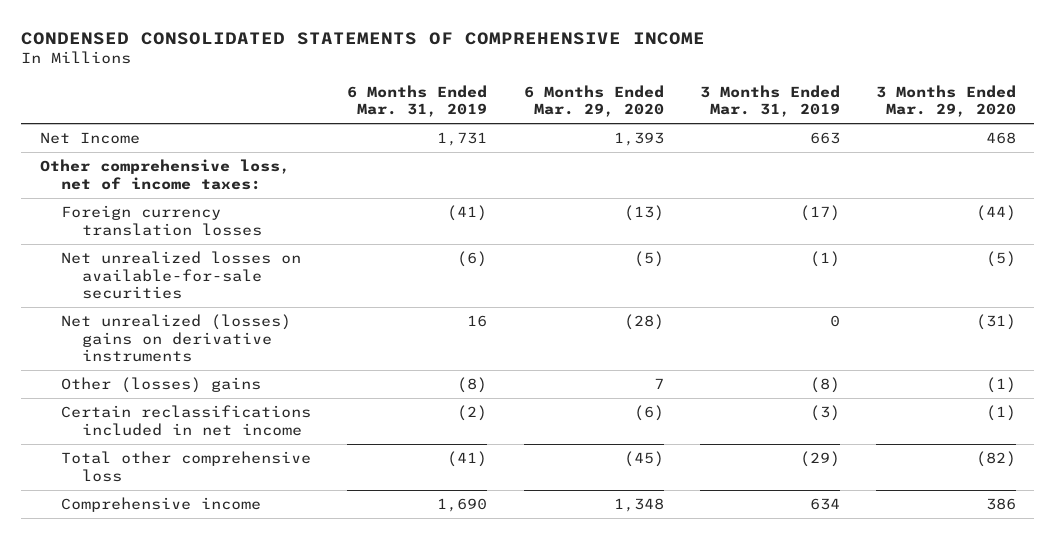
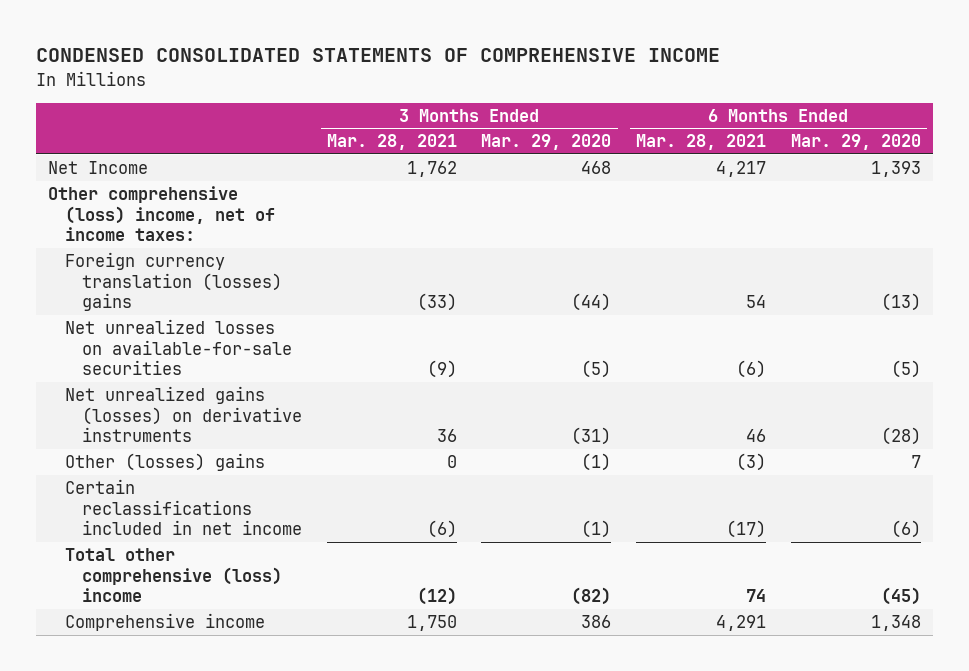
[347,84,488,118] 6 Months Ended Mar. 31, 2019 -> none
[699,84,840,118] 3 Months Ended Mar. 31, 2019 -> none
none -> [326,134,457,151] Mar. 28, 2021
none -> [636,134,767,151] Mar. 28, 2021
[39,159,290,190] Other comprehensive loss, net of income taxes: -> [48,186,276,241] Other comprehensive (loss) income, net of income taxes:
[61,205,263,236] Foreign currency translation losses -> [65,252,283,311] Foreign currency translation (losses) gains
[61,314,292,362] Net unrealized (losses) gains on derivative instruments -> [65,386,303,442] Net unrealized gains (losses) on derivative instruments
[61,451,312,482] Total other comprehensive loss -> [65,548,283,602] Total other comprehensive (loss) income

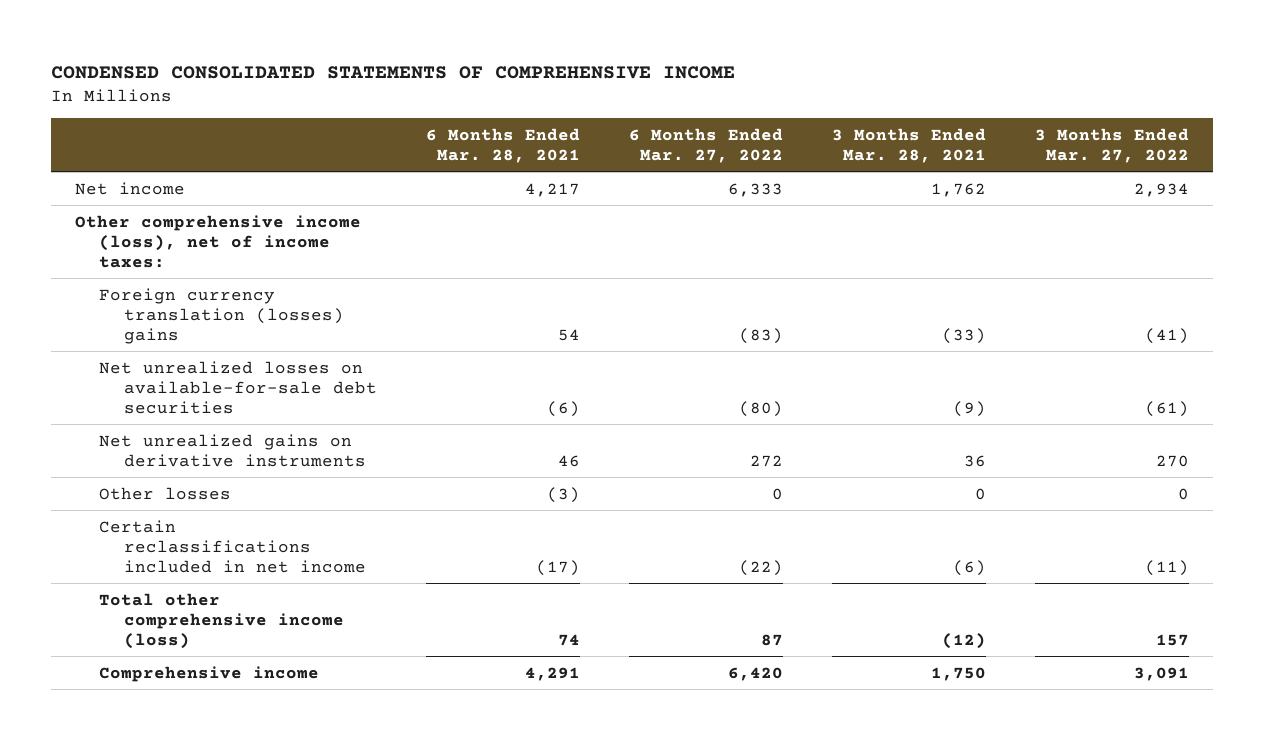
[481,134,612,151] Mar. 29, 2020 -> none
[790,134,921,151] Mar. 29, 2020 -> none
none -> [628,127,783,163] 6 Months Ended Mar. 27, 2022
none -> [1034,127,1189,163] 3 Months Ended Mar. 27, 2022
[48,161,149,175] Net Income -> [75,181,186,195] Net income
[48,186,276,241] Other comprehensive (loss) income, net of income taxes: -> [75,214,362,268] Other comprehensive income (loss), net of income taxes:
[65,319,293,375] Net unrealized losses on available-for-sale securities -> [99,360,377,414] Net unrealized losses on available-for-sale debt securities
[65,386,303,442] Net unrealized gains (losses) on derivative instruments -> [99,433,366,467] Net unrealized gains on derivative instruments
[65,453,266,472] Other (losses) gains -> [99,486,232,500] Other losses
[65,548,283,602] Total other comprehensive (loss) income -> [99,592,344,649] Total other comprehensive income (loss)

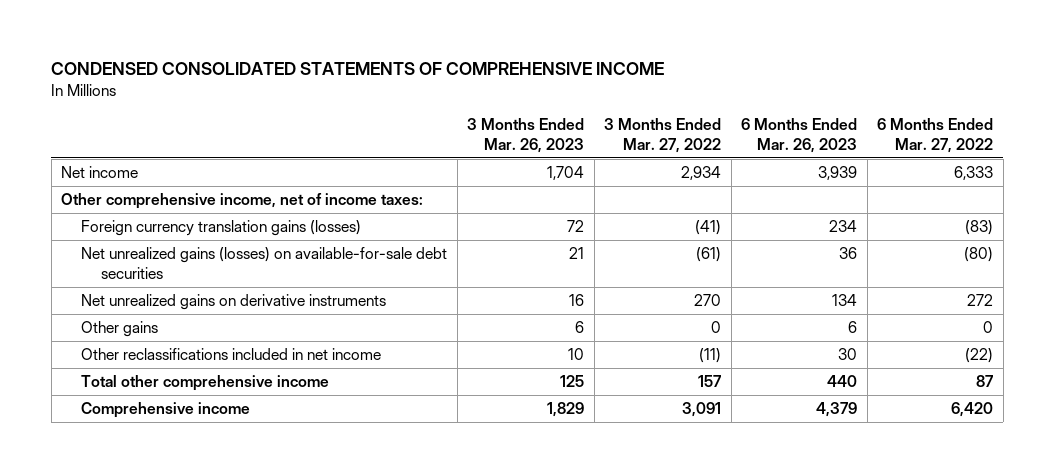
[425,127,580,163] 6 Months Ended Mar. 28, 2021 -> none
[831,127,986,163] 3 Months Ended Mar. 28, 2021 -> none
none -> [467,118,585,154] 3 Months Ended Mar. 26, 2023
none -> [741,118,858,154] 6 Months Ended Mar. 26, 2023
[75,214,362,268] Other comprehensive income (loss), net of income taxes: -> [61,192,424,209] Other comprehensive income, net of income taxes:
[99,287,344,344] Foreign currency translation (losses) gains -> [81,219,362,236] Foreign currency translation gains (losses)
[99,360,377,414] Net unrealized losses on available-for-sale debt securities -> [81,246,448,279] Net unrealized gains (losses) on available-for-sale debt securities
[99,486,232,500] Other losses -> [81,320,159,337] Other gains
[99,519,366,573] Certain reclassifications included in net income -> [81,347,382,360] Other reclassifications included in net income
[99,592,344,649] Total other comprehensive income (loss) -> [81,374,330,391] Total other comprehensive income

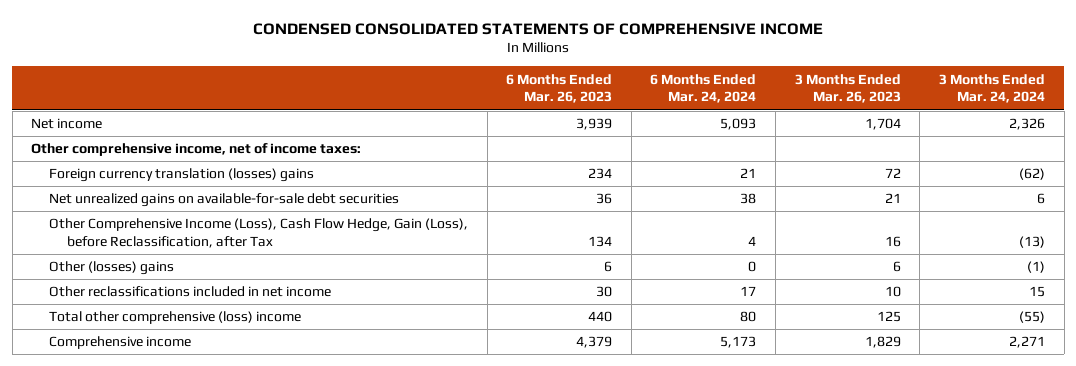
[604,118,722,154] 3 Months Ended Mar. 27, 2022 -> none
[877,118,994,154] 6 Months Ended Mar. 27, 2022 -> none
none -> [650,73,757,104] 6 Months Ended Mar. 24, 2024
none -> [938,73,1045,104] 3 Months Ended Mar. 24, 2024
[81,219,362,236] Foreign currency translation gains (losses) -> [48,168,314,183] Foreign currency translation (losses) gains
[81,246,448,279] Net unrealized gains (losses) on available-for-sale debt securities -> [48,193,399,208] Net unrealized gains on available-for-sale debt securities
[81,293,387,310] Net unrealized gains on derivative instruments -> [48,218,468,249] Other Comprehensive Income (Loss), Cash Flow Hedge, Gain (Loss), before Reclassification, after Tax
[81,320,159,337] Other gains -> [48,261,174,276] Other (losses) gains
[81,374,330,391] Total other comprehensive income -> [48,311,301,325] Total other comprehensive (loss) income

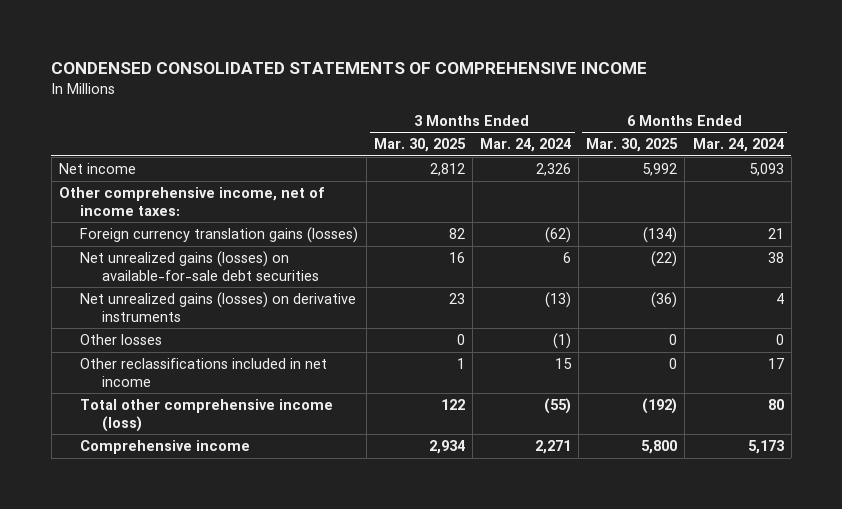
[506,73,613,104] 6 Months Ended Mar. 26, 2023 -> none
[794,73,901,104] 3 Months Ended Mar. 26, 2023 -> none
none -> [373,138,466,153] Mar. 30, 2025
none -> [586,138,679,153] Mar. 30, 2025
[48,168,314,183] Foreign currency translation (losses) gains -> [80,226,359,243] Foreign currency translation gains (losses)
[48,193,399,208] Net unrealized gains on available-for-sale debt securities -> [80,250,319,281] Net unrealized gains (losses) on available-for-sale debt securities
[48,218,468,249] Other Comprehensive Income (Loss), Cash Flow Hedge, Gain (Loss), before Reclassification, after Tax -> [80,291,357,322] Net unrealized gains (losses) on derivative instruments
[48,261,174,276] Other (losses) gains -> [80,333,163,345] Other losses
[48,311,301,325] Total other comprehensive (loss) income -> [80,398,334,432] Total other comprehensive income (loss)

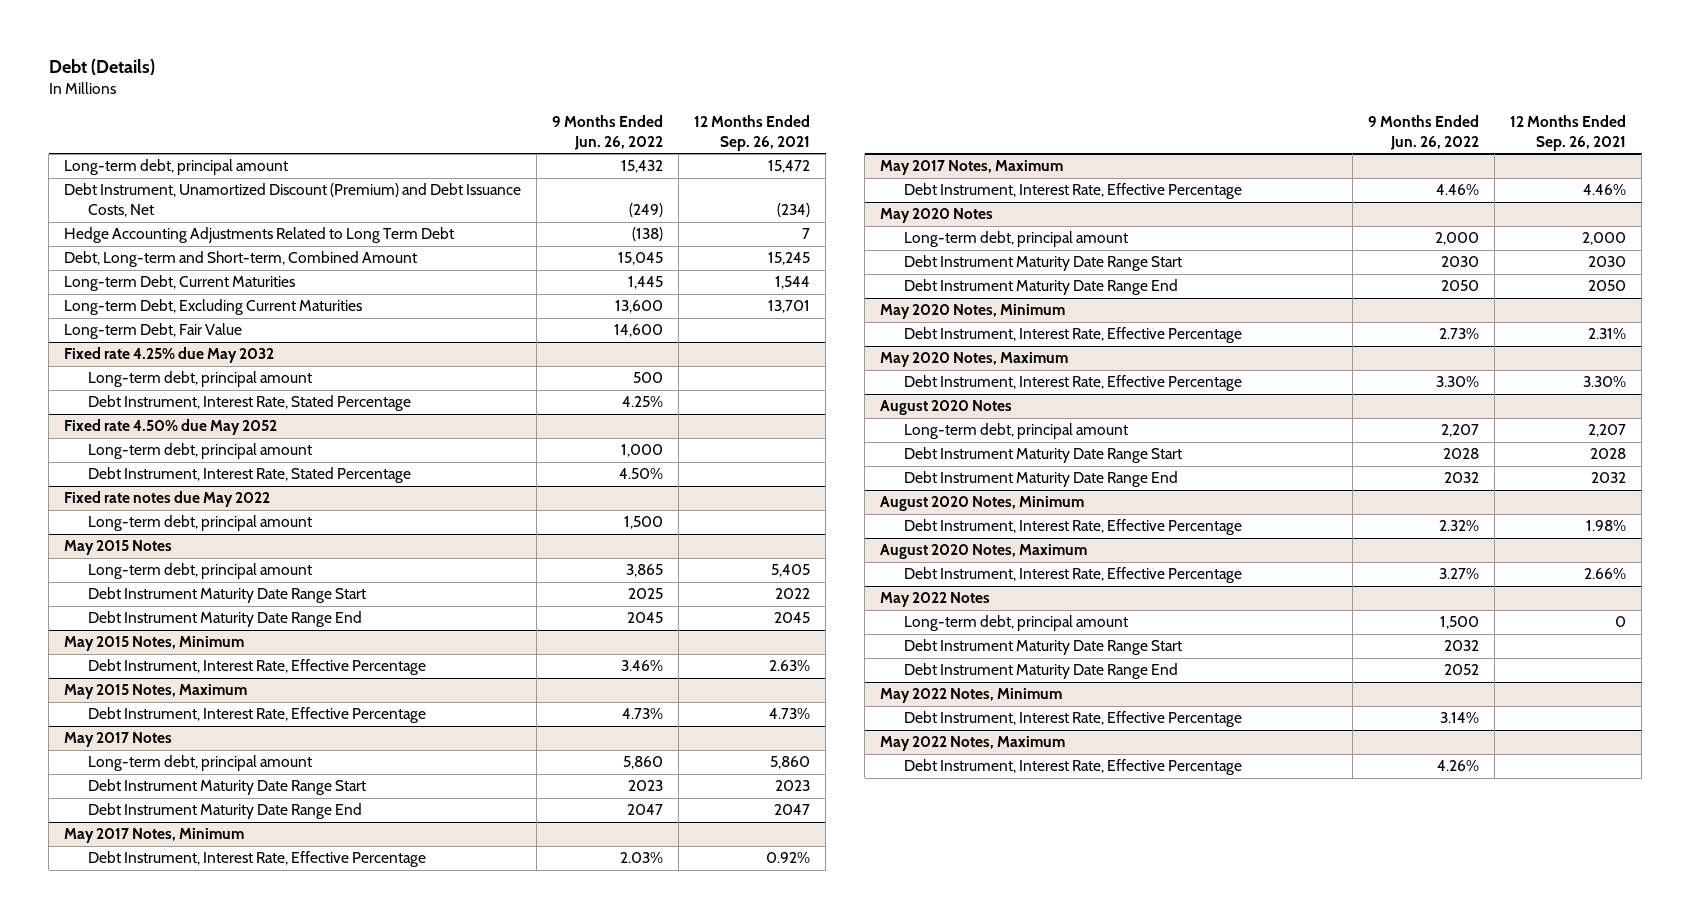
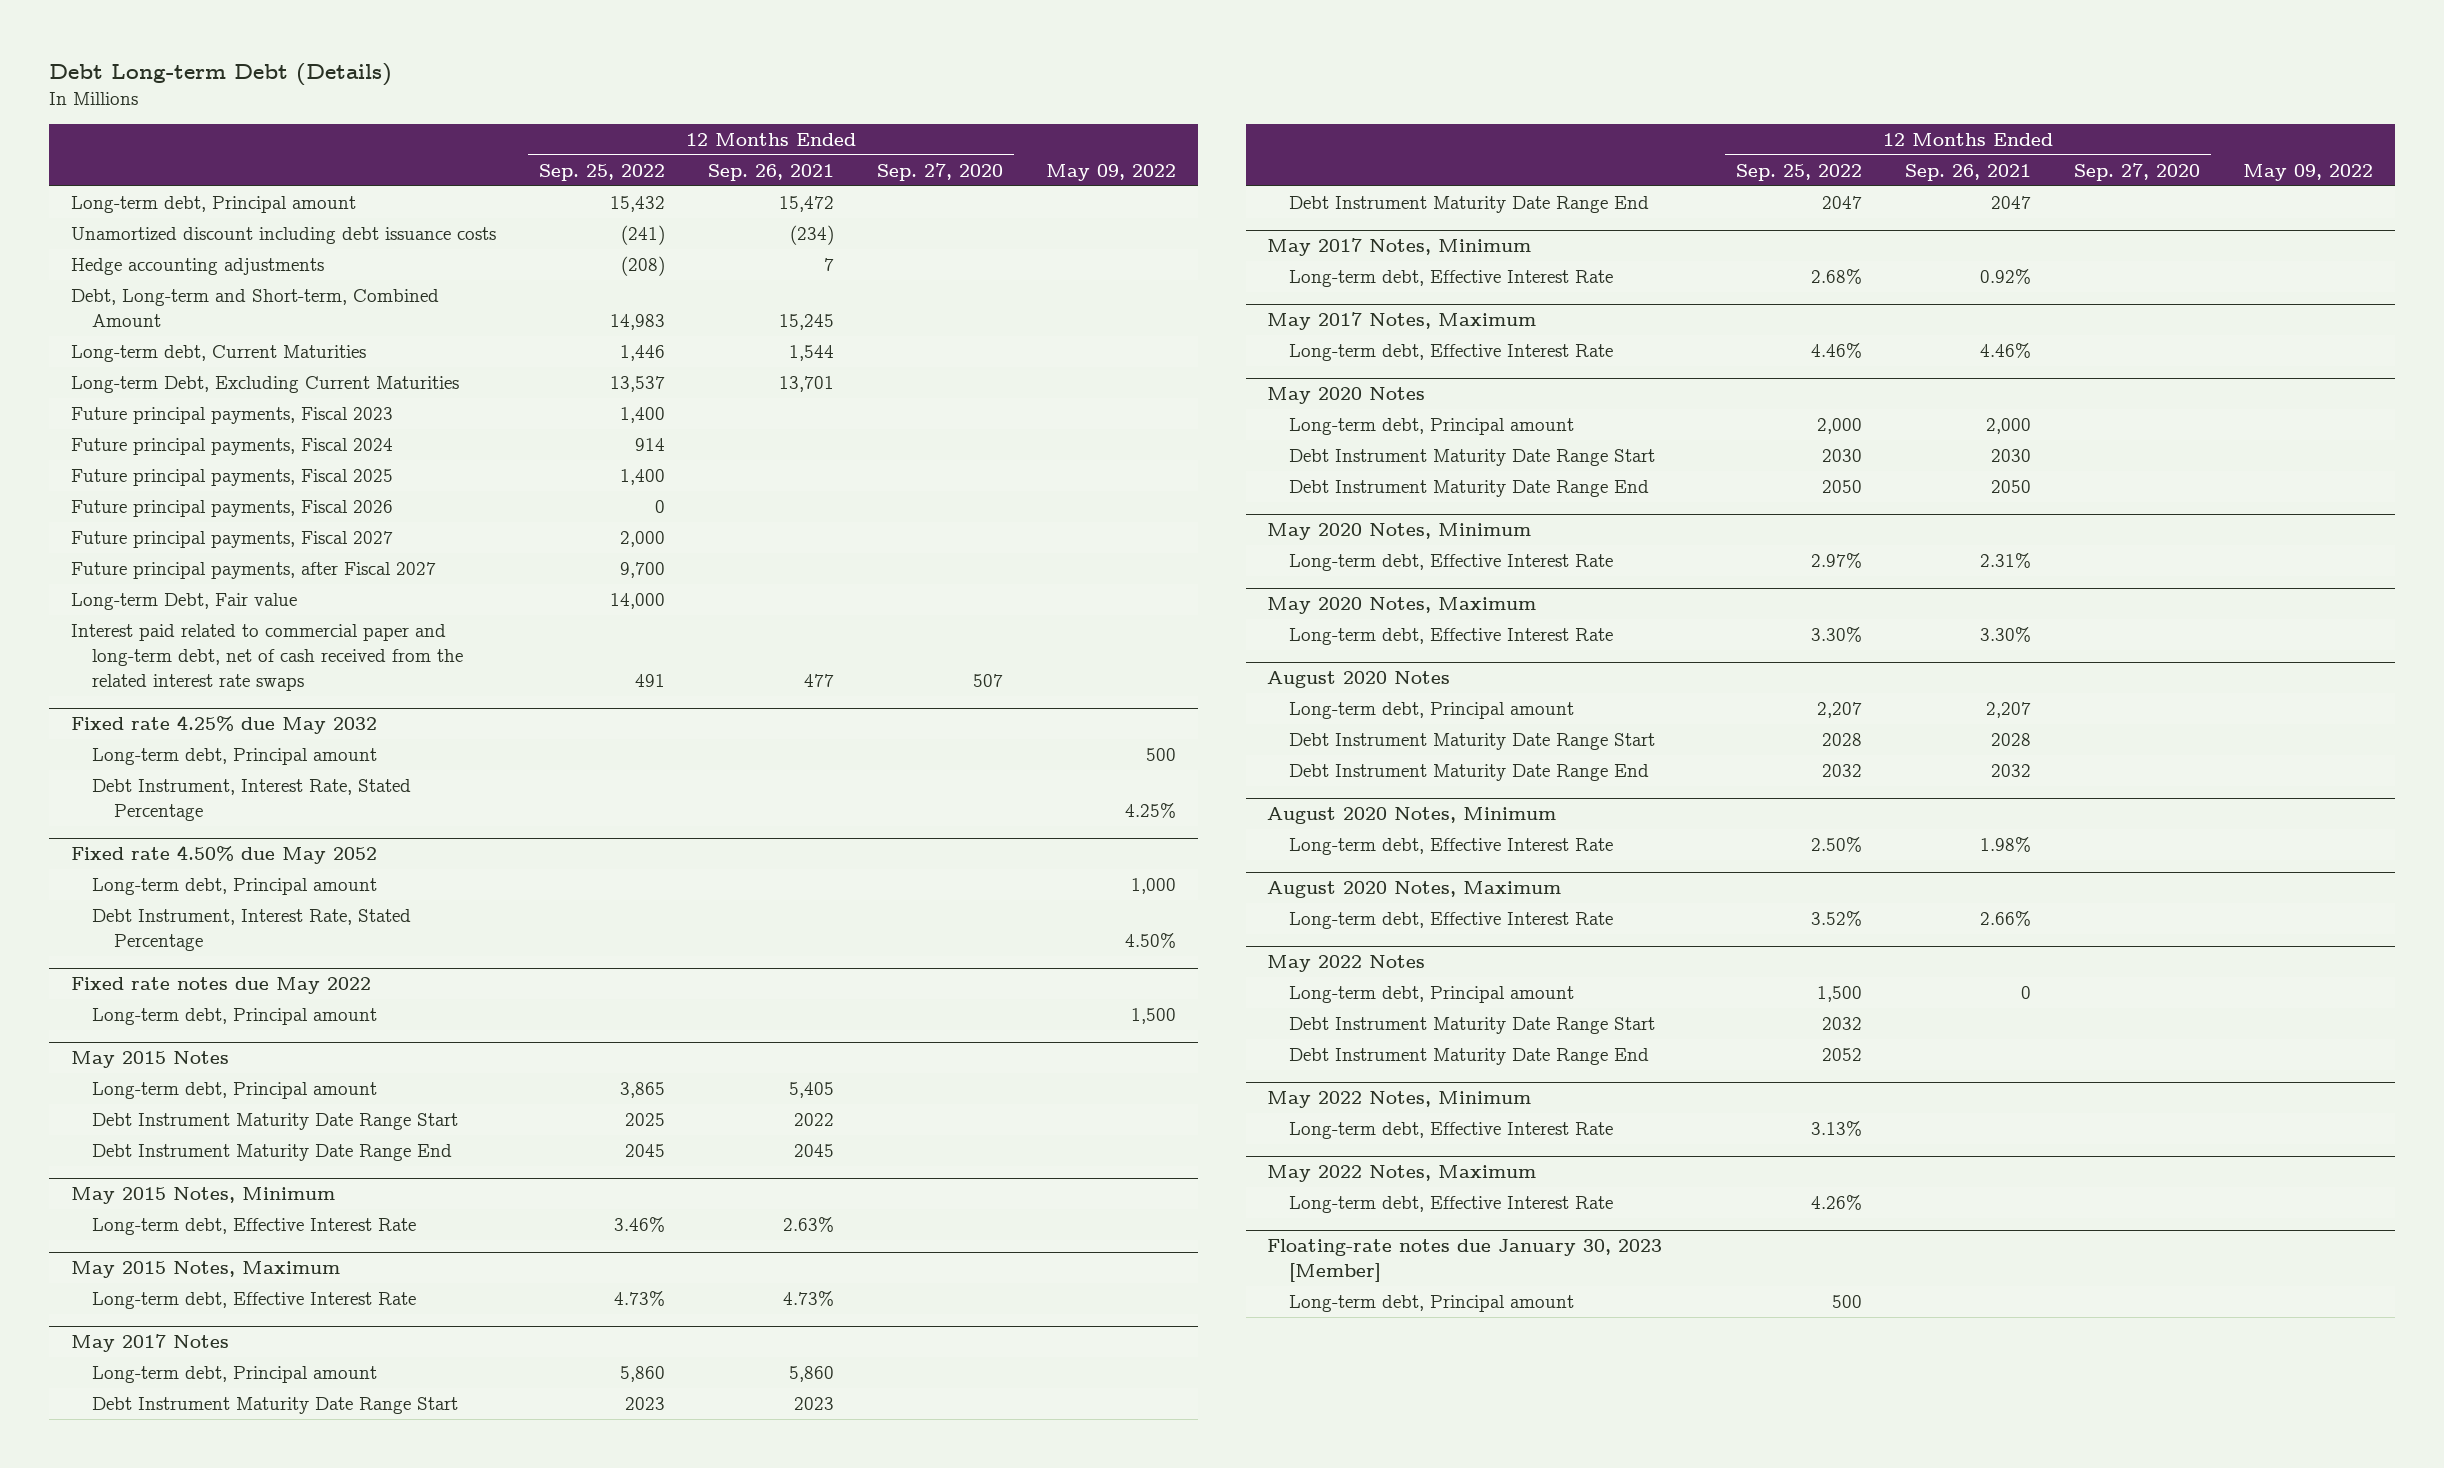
[48,59,155,76] Debt (Details) -> [49,62,393,86] Debt Long-term Debt (Details)
[552,115,664,150] 9 Months Ended Jun. 26, 2022 -> none
none -> [538,163,665,181] Sep. 25, 2022
none -> [877,162,1004,181] Sep. 27, 2020
none -> [1046,163,1177,181] May 09, 2022
[64,159,289,176] Long-term debt, principal amount -> [70,196,356,214] Long-term debt, Principal amount
[64,183,522,218] Debt Instrument, Unamortized Discount (Premium) and Debt Issuance Costs, Net -> [70,227,496,245] Unamortized discount including debt issuance costs
[64,227,455,244] Hedge Accounting Adjustments Related to Long Term Debt -> [70,258,324,276] Hedge accounting adjustments
[64,275,296,292] Long-term Debt, Current Maturities -> [70,345,366,363] Long-term debt, Current Maturities
none -> [70,407,393,425] Future principal payments, Fiscal 2023
none -> [70,438,393,456] Future principal payments, Fiscal 2024
none -> [70,469,393,487] Future principal payments, Fiscal 2025
none -> [70,500,393,518] Future principal payments, Fiscal 2026
none -> [70,531,393,549] Future principal payments, Fiscal 2027
none -> [70,562,436,580] Future principal payments, after Fiscal 2027
[64,323,243,340] Long-term Debt, Fair Value -> [70,593,297,611] Long-term Debt, Fair value
none -> [70,624,464,691] Interest paid related to commercial paper and long-term debt, net of cash received from the related interest rate swaps
[88,371,313,388] Long-term debt, principal amount -> [92,748,378,766] Long-term debt, Principal amount
[88,443,313,460] Long-term debt, principal amount -> [92,878,378,896] Long-term debt, Principal amount
[88,515,313,532] Long-term debt, principal amount -> [92,1008,378,1026] Long-term debt, Principal amount
[88,563,313,580] Long-term debt, principal amount -> [92,1082,378,1100] Long-term debt, Principal amount
[88,659,427,676] Debt Instrument, Interest Rate, Effective Percentage -> [92,1218,417,1236] Long-term debt, Effective Interest Rate
[88,707,427,724] Debt Instrument, Interest Rate, Effective Percentage -> [92,1292,417,1310] Long-term debt, Effective Interest Rate
[88,755,313,772] Long-term debt, principal amount -> [92,1366,378,1384] Long-term debt, Principal amount
[88,851,427,868] Debt Instrument, Interest Rate, Effective Percentage -> [1288,270,1613,288] Long-term debt, Effective Interest Rate
[904,183,1243,200] Debt Instrument, Interest Rate, Effective Percentage -> [1288,344,1613,362] Long-term debt, Effective Interest Rate
[904,231,1129,248] Long-term debt, principal amount -> [1288,418,1574,436] Long-term debt, Principal amount
[904,327,1243,344] Debt Instrument, Interest Rate, Effective Percentage -> [1288,554,1613,572] Long-term debt, Effective Interest Rate
[904,375,1243,392] Debt Instrument, Interest Rate, Effective Percentage -> [1288,628,1613,646] Long-term debt, Effective Interest Rate
[904,423,1129,440] Long-term debt, principal amount -> [1288,702,1574,720] Long-term debt, Principal amount
[904,519,1243,536] Debt Instrument, Interest Rate, Effective Percentage -> [1288,838,1613,856] Long-term debt, Effective Interest Rate
[904,567,1243,584] Debt Instrument, Interest Rate, Effective Percentage -> [1288,912,1613,930] Long-term debt, Effective Interest Rate
[904,615,1129,632] Long-term debt, principal amount -> [1288,986,1574,1004] Long-term debt, Principal amount
[904,711,1243,728] Debt Instrument, Interest Rate, Effective Percentage -> [1288,1122,1613,1140] Long-term debt, Effective Interest Rate
[904,759,1243,776] Debt Instrument, Interest Rate, Effective Percentage -> [1288,1196,1613,1214] Long-term debt, Effective Interest Rate
none -> [1267,1239,1663,1283] Floating-rate notes due January 30, 2023 [Member]
none -> [1288,1295,1574,1313] Long-term debt, Principal amount

